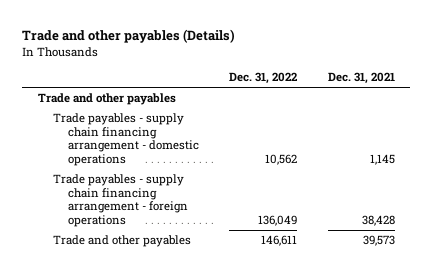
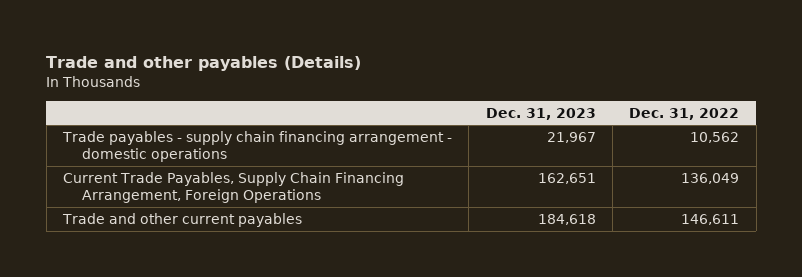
[327,72,395,85] Dec. 31, 2021 -> none
none -> [485,107,596,120] Dec. 31, 2023
[37,93,176,106] Trade and other payables -> none
[52,174,189,228] Trade payables - supply chain financing arrangement - foreign operations -> [63,171,405,203] Current Trade Payables, Supply Chain Financing Arrangement, Foreign Operations
[52,235,191,248] Trade and other payables -> [62,212,303,227] Trade and other current payables

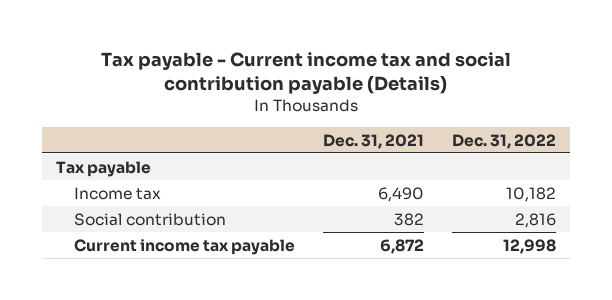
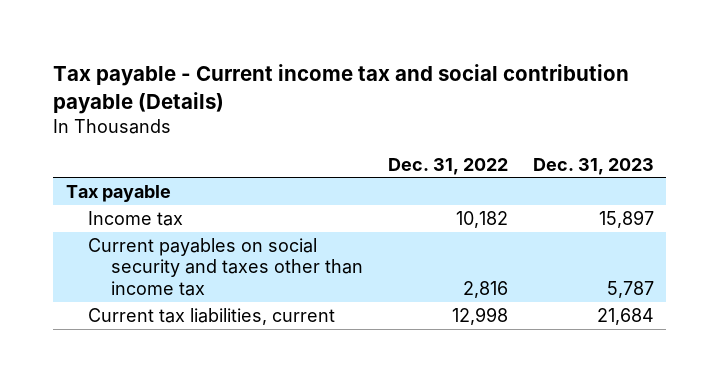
[322,133,424,149] Dec. 31, 2021 -> none
none -> [532,157,654,175] Dec. 31, 2023
[73,212,226,226] Social contribution -> [88,237,363,297] Current payables on social security and taxes other than income tax
[73,238,295,255] Current income tax payable -> [88,307,336,325] Current tax liabilities, current

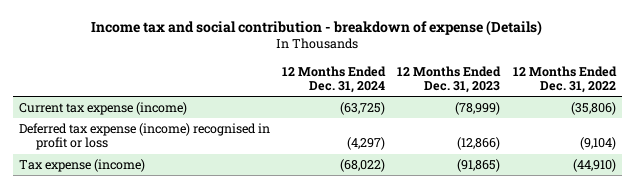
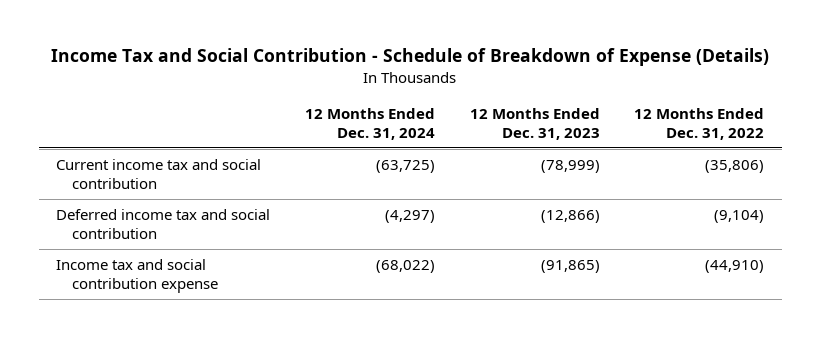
[91,19,543,36] Income tax and social contribution - breakdown of expense (Details) -> [51,48,770,67] Income Tax and Social Contribution - Schedule of Breakdown of Expense (Details)
[18,101,187,115] Current tax expense (income) -> [56,158,262,190] Current income tax and social contribution
[18,122,270,151] Deferred tax expense (income) recognised in profit or loss -> [56,208,271,240] Deferred income tax and social contribution
[18,158,145,172] Tax expense (income) -> [56,258,218,294] Income tax and social contribution expense

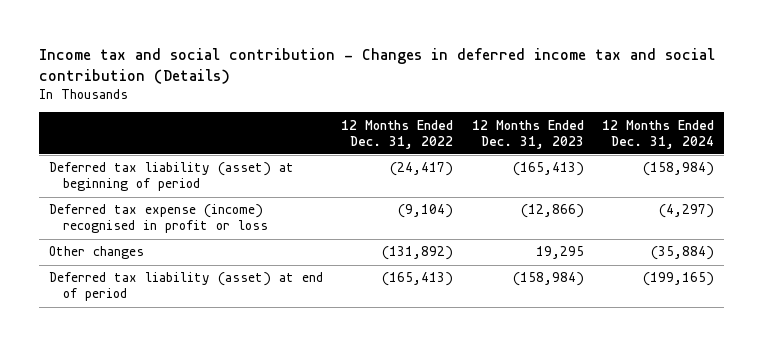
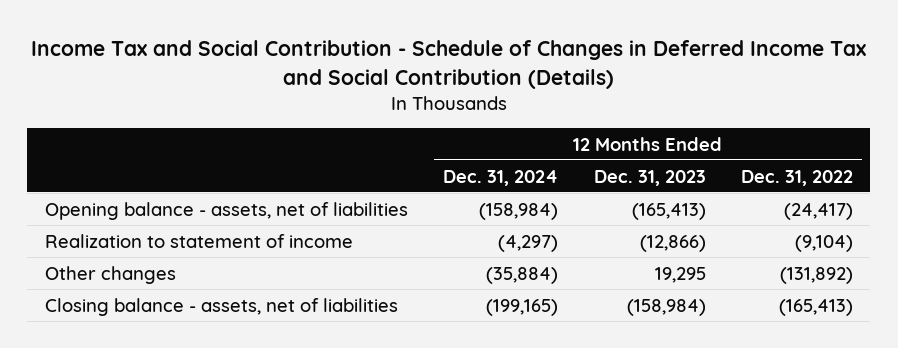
[39,48,716,84] Income tax and social contribution - Changes in deferred income tax and social contribution (Details) -> [30,40,866,89] Income Tax and Social Contribution - Schedule of Changes in Deferred Income Tax and Social Contribution (Details)
[48,162,294,192] Deferred tax liability (asset) at beginning of period -> [45,201,409,220] Opening balance - assets, net of liabilities
[48,204,269,234] Deferred tax expense (income) recognised in profit or loss -> [45,233,354,248] Realization to statement of income
[48,272,323,302] Deferred tax liability (asset) at end of period -> [45,297,399,316] Closing balance - assets, net of liabilities

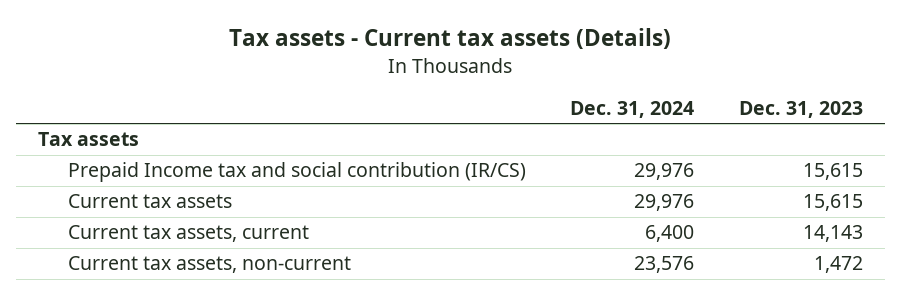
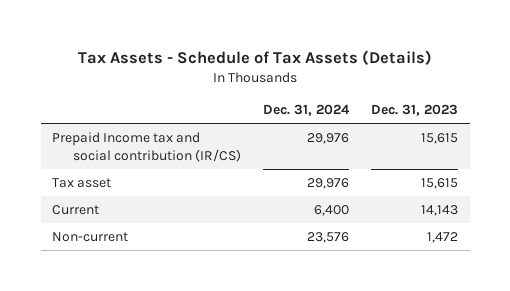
[229,28,672,50] Tax assets - Current tax assets (Details) -> [78,49,433,65] Tax Assets - Schedule of Tax Assets (Details)
[38,132,140,147] Tax assets -> none
[68,194,233,209] Current tax assets -> [51,178,111,189] Tax asset
[68,225,310,243] Current tax assets, current -> [51,205,99,216] Current
[68,256,352,274] Current tax assets, non-current -> [51,232,128,243] Non-current

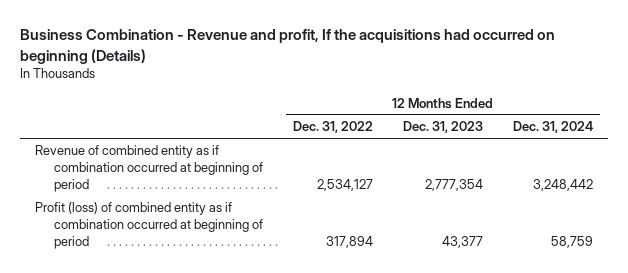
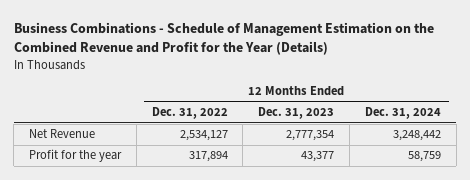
[19,29,555,64] Business Combination - Revenue and profit, If the acquisitions had occurred on beginning (Details) -> [13,21,434,56] Business Combinations - Schedule of Management Estimation on the Combined Revenue and Profit for the Year (Details)
[34,145,264,192] Revenue of combined entity as if combination occurred at beginning of period -> [29,129,96,139] Net Revenue
[34,202,264,249] Profit (loss) of combined entity as if combination occurred at beginning of period -> [29,149,123,163] Profit for the year

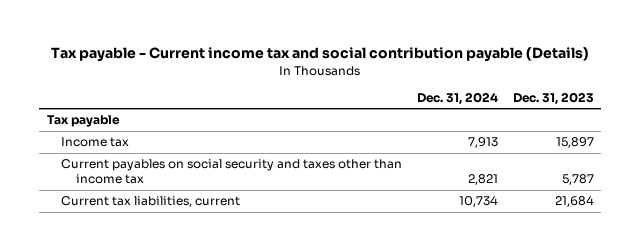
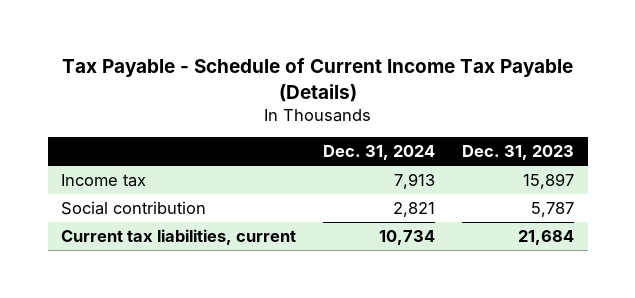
[51,47,590,63] Tax payable - Current income tax and social contribution payable (Details) -> [61,58,573,102] Tax Payable - Schedule of Current Income Tax Payable (Details)
[46,115,120,128] Tax payable -> none
[61,159,403,185] Current payables on social security and taxes other than income tax -> [61,201,207,216] Social contribution

